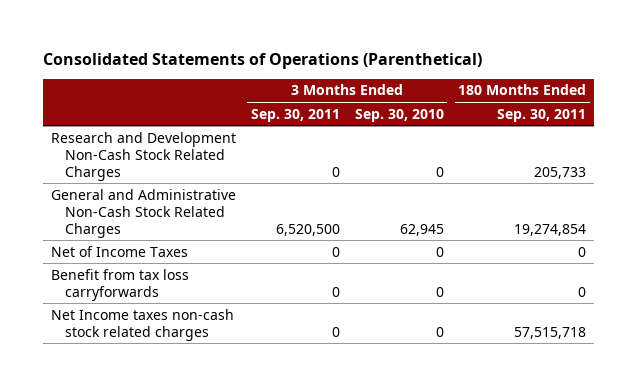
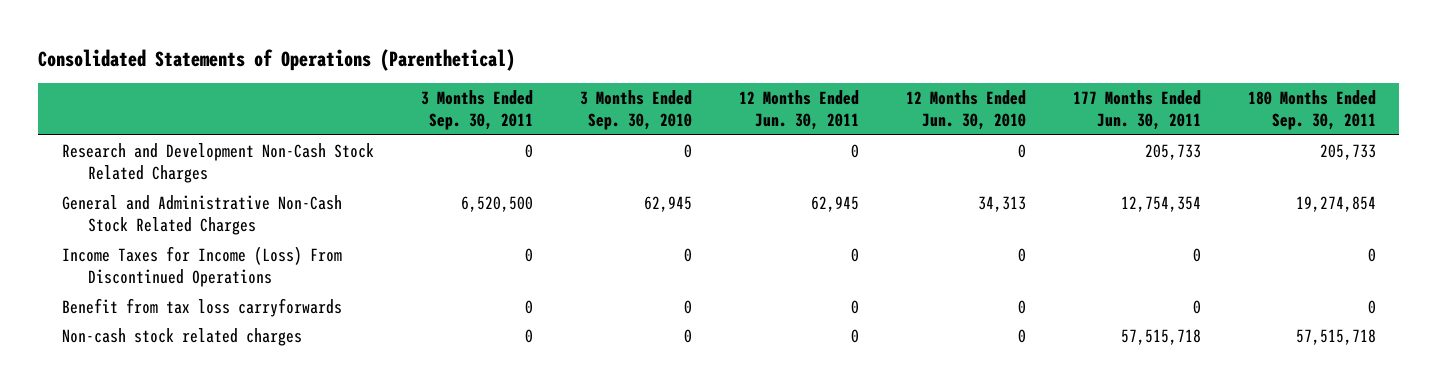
none -> [738,89,859,131] 12 Months Ended Jun. 30, 2011
none -> [905,89,1026,131] 12 Months Ended Jun. 30, 2010
none -> [1072,89,1201,131] 177 Months Ended Jun. 30, 2011
[50,245,188,257] Net of Income Taxes -> [61,245,342,288] Income Taxes for Income (Loss) From Discontinued Operations
[50,308,234,341] Net Income taxes non-cash stock related charges -> [61,327,302,346] Non-cash stock related charges

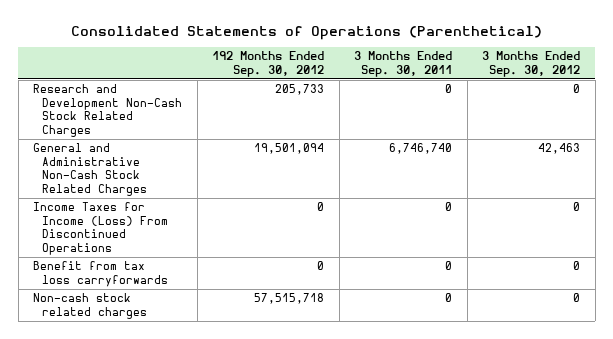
[579,89,692,131] 3 Months Ended Sep. 30, 2010 -> none
[738,89,859,131] 12 Months Ended Jun. 30, 2011 -> none
[905,89,1026,131] 12 Months Ended Jun. 30, 2010 -> none
[1072,89,1201,131] 177 Months Ended Jun. 30, 2011 -> none
[1247,89,1376,131] 180 Months Ended Sep. 30, 2011 -> none
none -> [212,51,325,77] 192 Months Ended Sep. 30, 2012
none -> [482,51,581,77] 3 Months Ended Sep. 30, 2012
[460,195,533,212] 6,520,500 -> [389,143,453,155] 6,746,740

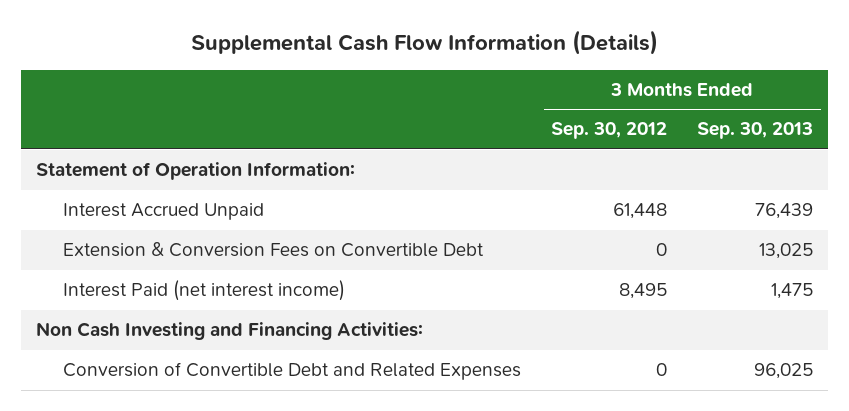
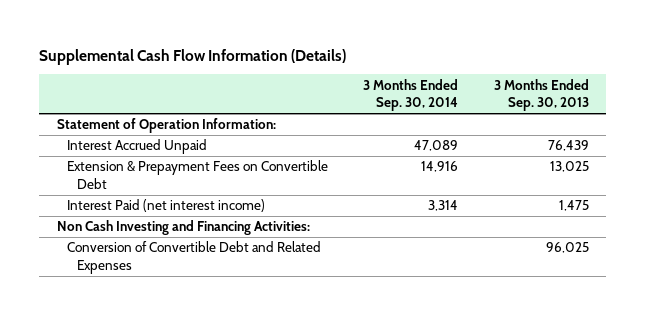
[551,122,668,140] Sep. 30, 2012 -> none
none -> [363,78,459,112] 3 Months Ended Sep. 30, 2014
[63,242,485,258] Extension & Conversion Fees on Convertible Debt -> [66,160,328,190] Extension & Prepayment Fees on Convertible Debt

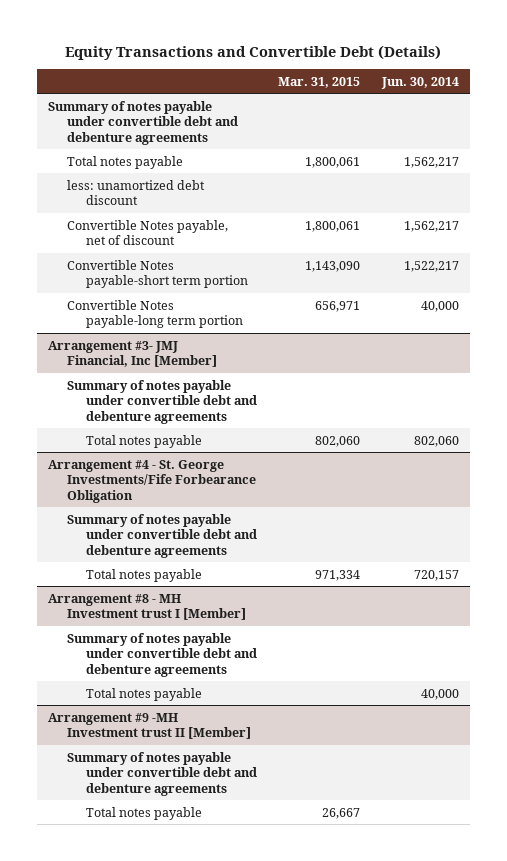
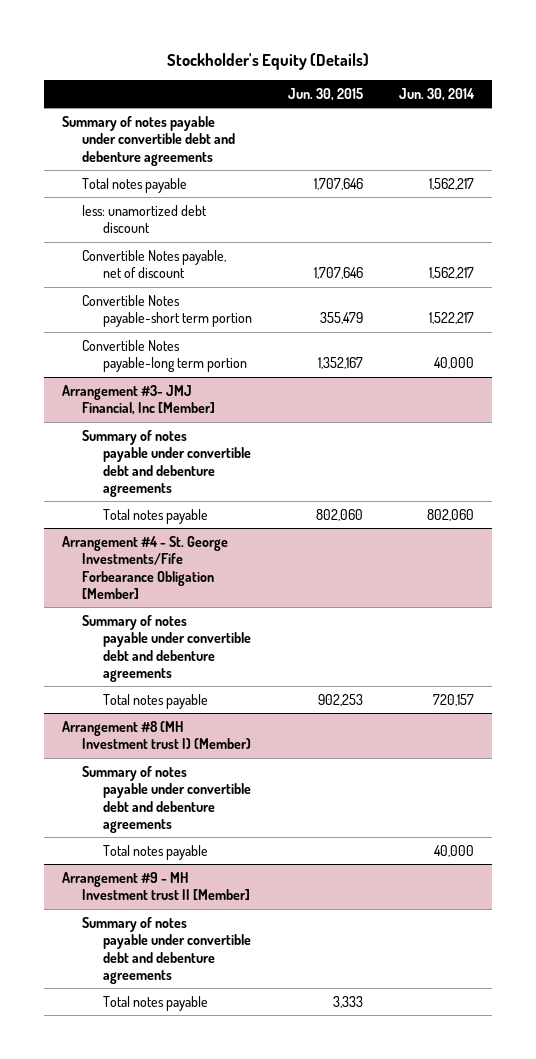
[65,44,442,60] Equity Transactions and Convertible Debt (Details) -> [167,52,370,70] Stockholder's Equity (Details)
[278,76,361,88] Mar. 31, 2015 -> none
none -> [288,87,364,101] Jun. 30, 2015
[47,459,256,503] Arrangement #4 - St. George Investments/Fife Forbearance Obligation -> [61,535,228,599] Arrangement #4 - St. George Investments/Fife Forbearance Obligation [Member]
[47,593,246,621] Arrangement #8 - MH Investment trust I [Member] -> [61,720,252,750] Arrangement #8 (MH Investment trust I) (Member)
[47,712,251,740] Arrangement #9 -MH Investment trust II [Member] -> [61,871,251,901] Arrangement #9 - MH Investment trust II [Member]

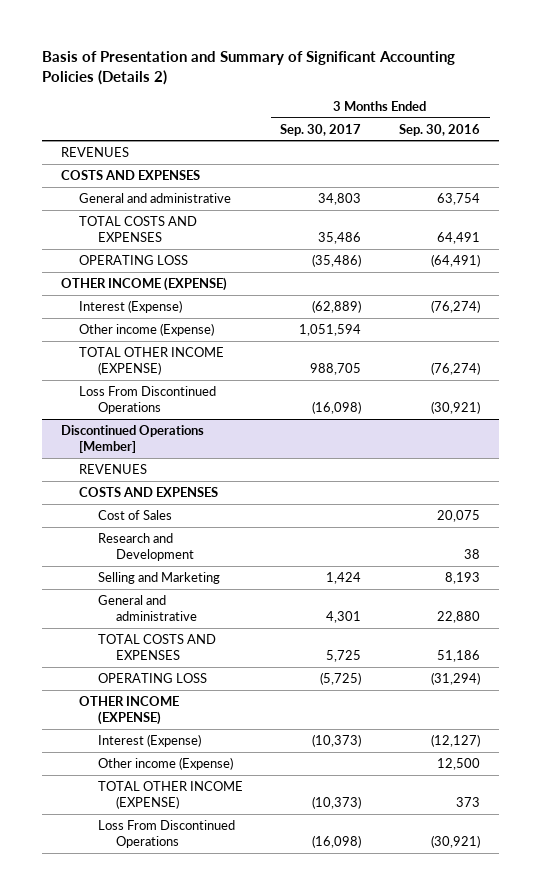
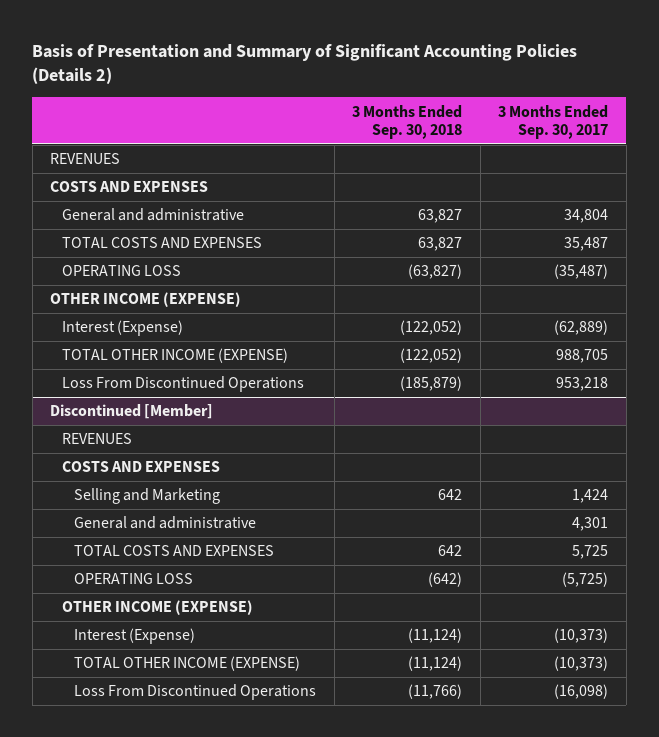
[399,123,481,136] Sep. 30, 2016 -> none
none -> [352,104,463,139] 3 Months Ended Sep. 30, 2018
[318,193,362,206] 34,803 -> [564,209,609,224] 34,804
[318,232,362,245] 35,486 -> [564,237,609,252] 35,487
[312,254,362,268] (35,486) -> [554,264,609,280] (35,487)
[79,323,215,337] Other income (Expense) -> none
[312,401,362,415] (16,098) -> [556,377,609,392] 953,218
[60,425,204,454] Discontinued Operations [Member] -> [50,404,214,420] Discontinued [Member]
[97,510,172,521] Cost of Sales -> none
[97,533,194,562] Research and Development -> none
[97,757,233,771] Other income (Expense) -> none

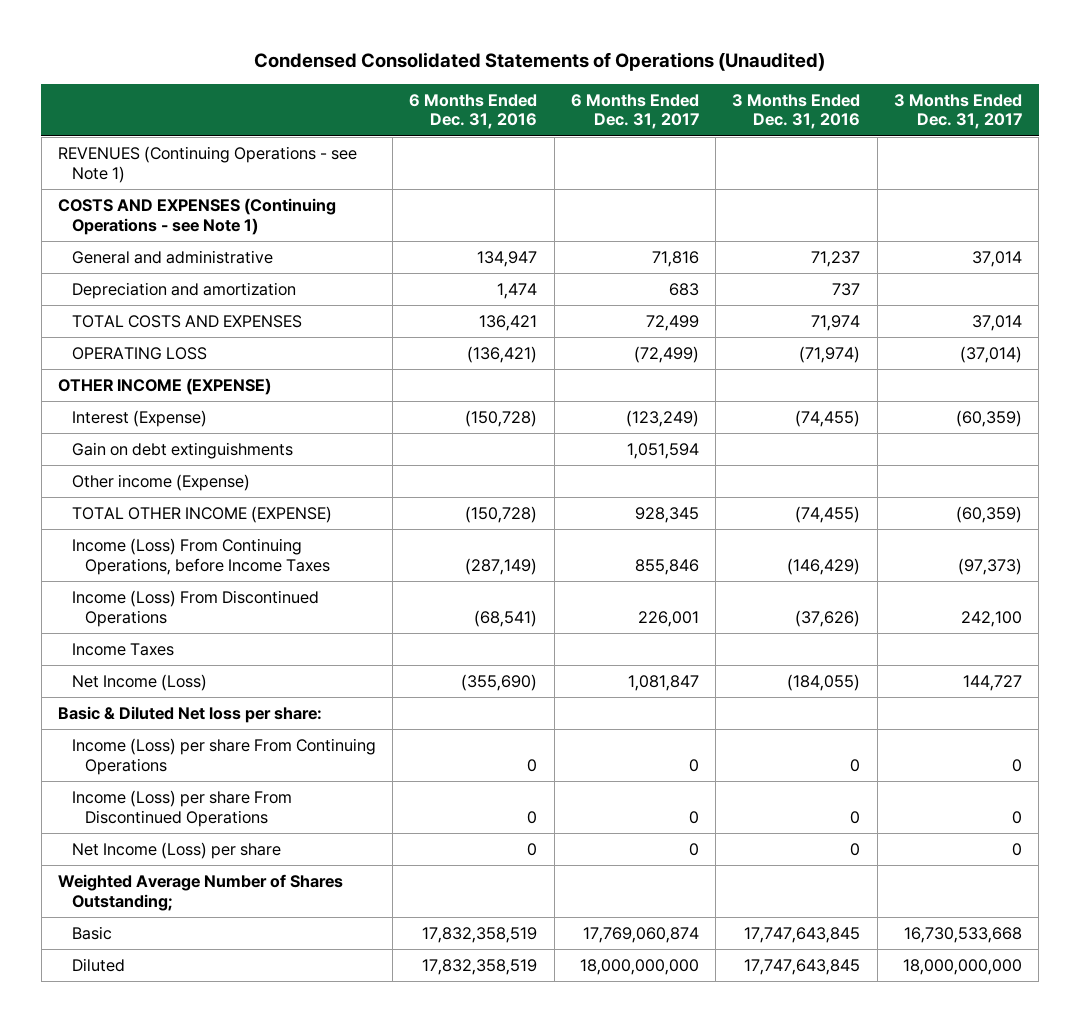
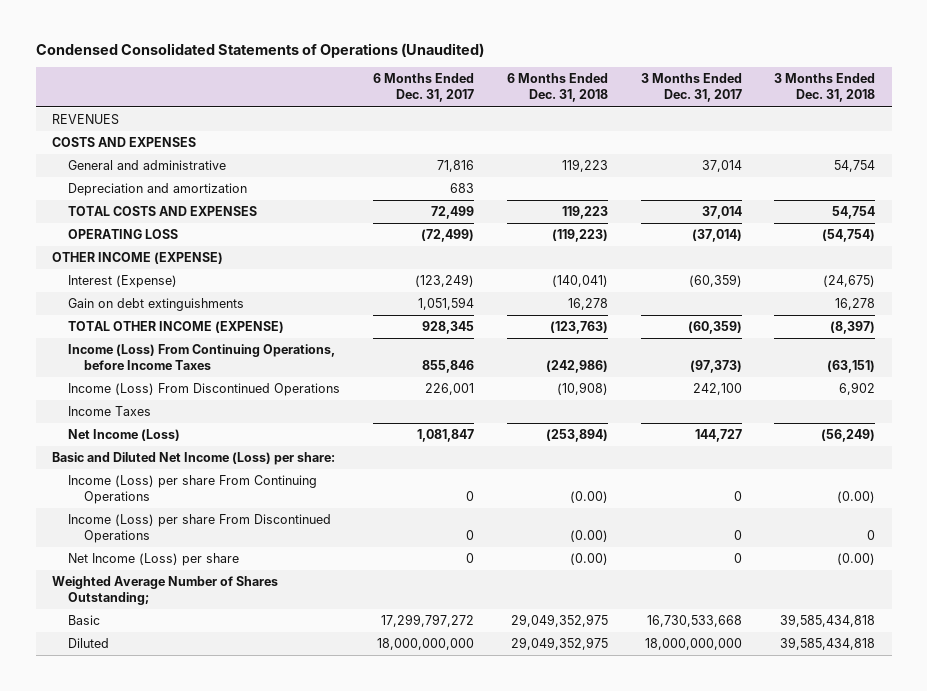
[409,93,538,130] 6 Months Ended Dec. 31, 2016 -> none
[732,93,861,130] 3 Months Ended Dec. 31, 2016 -> none
none -> [506,73,608,103] 6 Months Ended Dec. 31, 2018
none -> [774,73,876,103] 3 Months Ended Dec. 31, 2018
[58,145,358,183] REVENUES (Continuing Operations - see Note 1) -> [51,114,119,126] REVENUES
[58,197,337,235] COSTS AND EXPENSES (Continuing Operations - see Note 1) -> [51,137,196,148] COSTS AND EXPENSES
[71,473,250,491] Other income (Expense) -> none
[58,705,323,723] Basic & Diluted Net loss per share: -> [51,452,335,466] Basic and Diluted Net Income (Loss) per share:
[582,926,699,943] 17,769,060,874 -> [380,614,474,628] 17,299,797,272

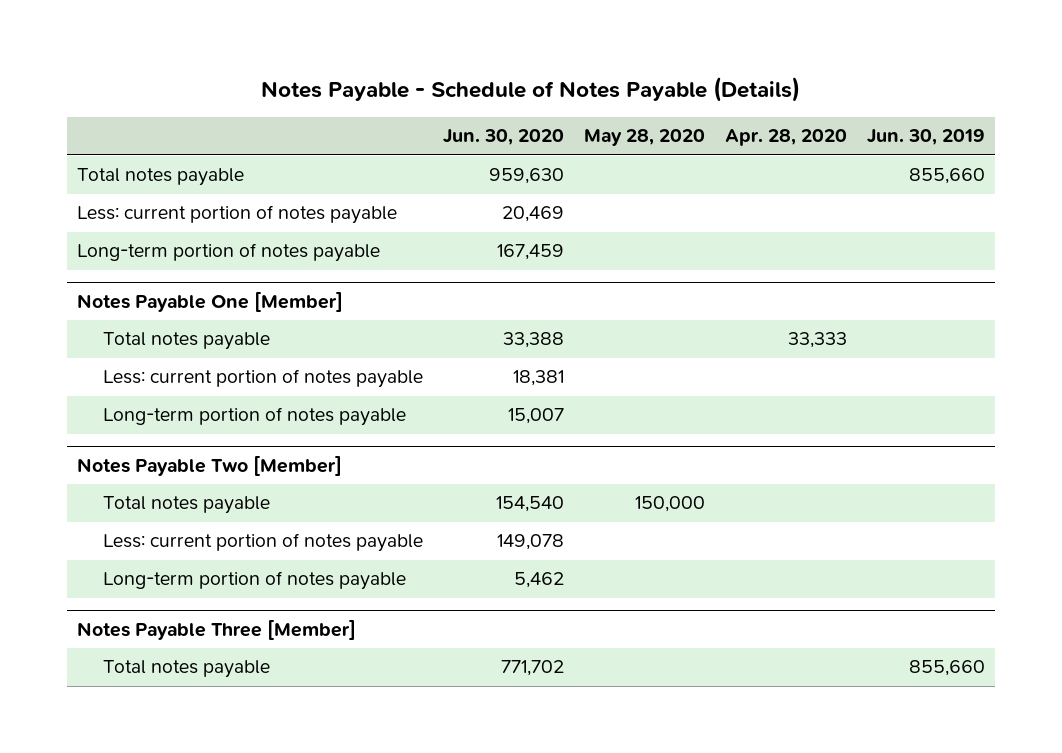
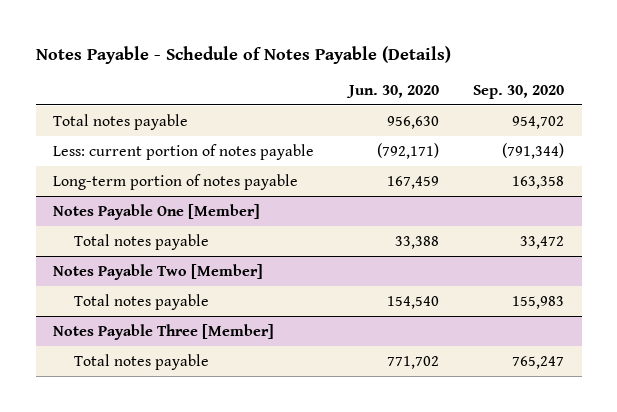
[583,129,705,147] May 28, 2020 -> none
[724,129,847,147] Apr. 28, 2020 -> none
[866,129,985,146] Jun. 30, 2019 -> none
none -> [473,84,565,99] Sep. 30, 2020
[489,168,565,185] 959,630 -> [386,115,439,129] 956,630
[502,206,565,223] 20,469 -> [376,142,439,159] (792,171)
[103,369,424,389] Less: current portion of notes payable -> none
[103,407,407,427] Long-term portion of notes payable -> none
[103,533,424,553] Less: current portion of notes payable -> none
[103,571,407,591] Long-term portion of notes payable -> none

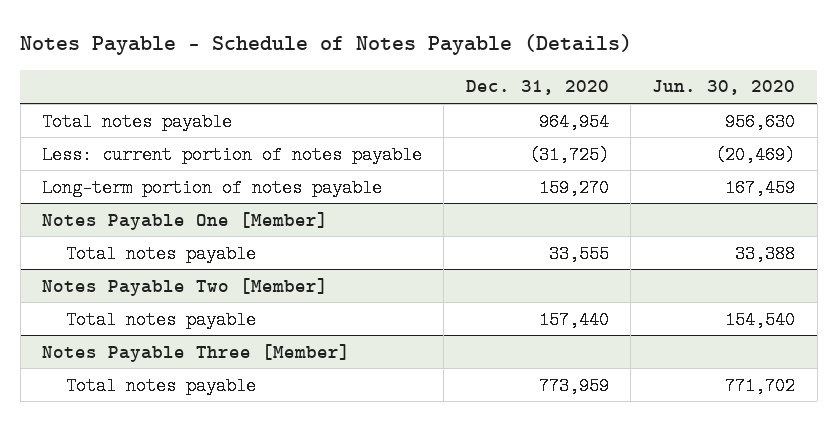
[473,84,565,99] Sep. 30, 2020 -> none
none -> [465,80,609,96] Dec. 31, 2020
[376,142,439,159] (792,171) -> [715,145,796,164] (20,469)

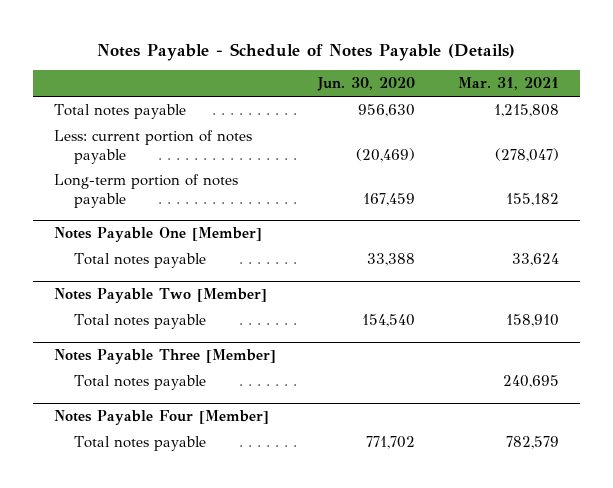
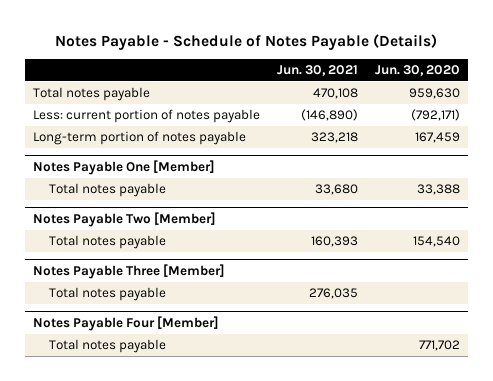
[457,77,559,91] Mar. 31, 2021 -> none
none -> [276,65,358,77] Jun. 30, 2021
[358,103,416,117] 956,630 -> [408,88,460,100] 959,630
[356,147,416,162] (20,469) -> [410,109,460,122] (792,171)

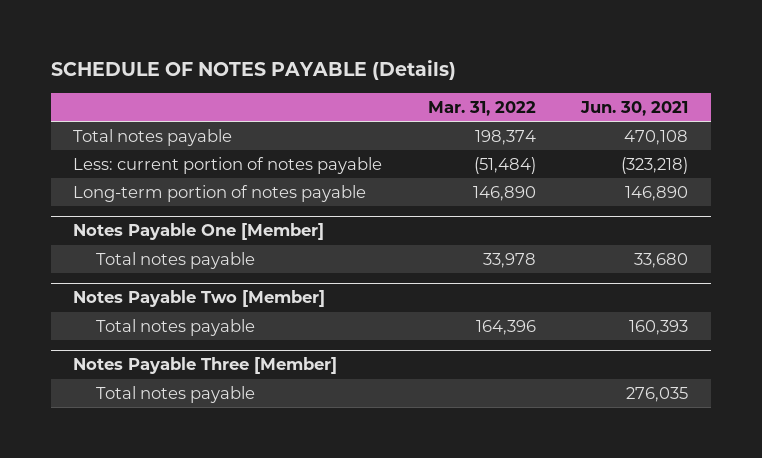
[55,33,438,50] Notes Payable - Schedule of Notes Payable (Details) -> [50,60,456,81] SCHEDULE OF NOTES PAYABLE (Details)
[374,65,460,77] Jun. 30, 2020 -> none
none -> [427,100,536,116] Mar. 31, 2022
[300,109,358,122] (146,890) -> [621,156,689,174] (323,218)
[310,132,358,144] 323,218 -> [625,185,689,201] 146,890
[33,315,220,331] Notes Payable Four [Member] -> none
[49,339,167,354] Total notes payable -> none

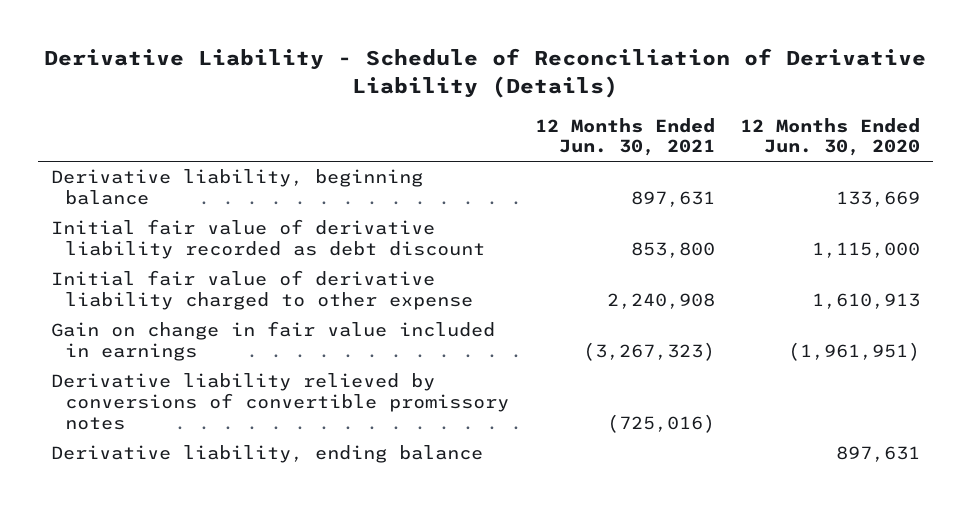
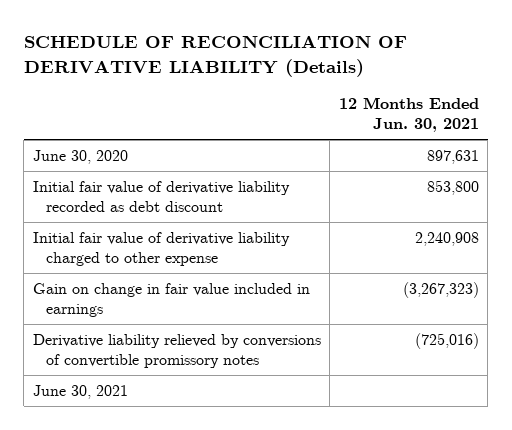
[44,48,927,98] Derivative Liability - Schedule of Reconciliation of Derivative Liability (Details) -> [23,35,407,77] SCHEDULE OF RECONCILIATION OF DERIVATIVE LIABILITY (Details)
[740,117,921,157] 12 Months Ended Jun. 30, 2020 -> none
[50,169,423,206] Derivative liability, beginning balance -> [32,149,128,164] June 30, 2020
[50,445,483,464] Derivative liability, ending balance -> [32,384,128,399] June 30, 2021

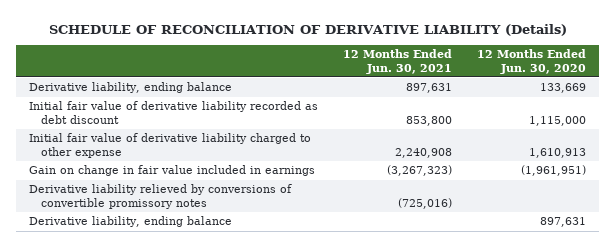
none -> [477,49,587,74] 12 Months Ended Jun. 30, 2020
[32,149,128,164] June 30, 2020 -> [28,82,232,94] Derivative liability, ending balance
[32,384,128,399] June 30, 2021 -> [28,216,232,228] Derivative liability, ending balance

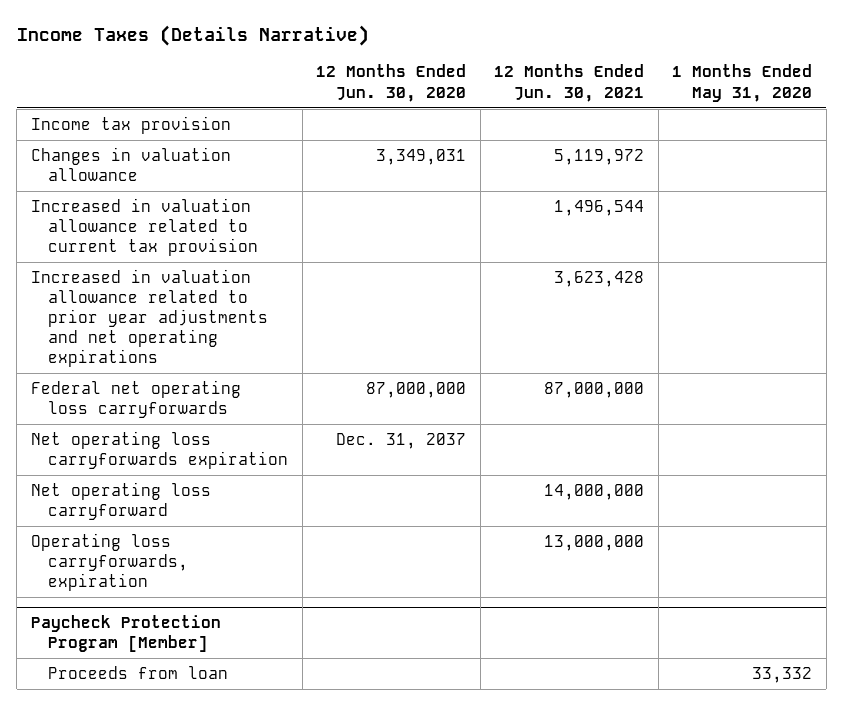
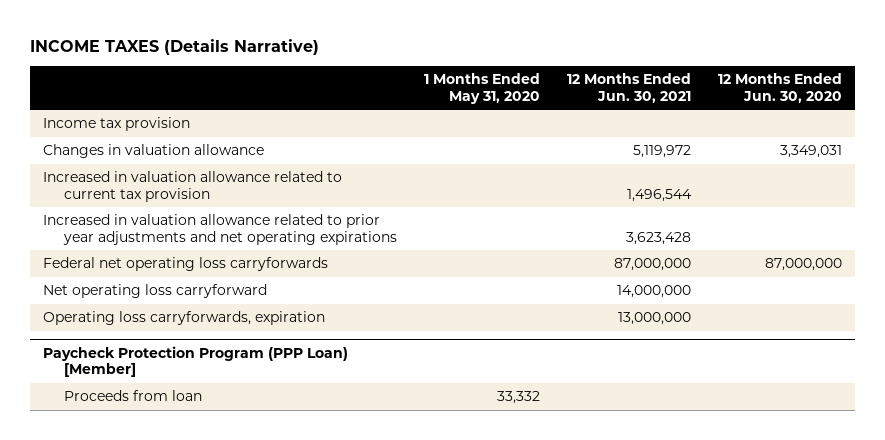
[16,24,369,46] Income Taxes (Details Narrative) -> [30,38,320,55] INCOME TAXES (Details Narrative)
[30,431,289,470] Net operating loss carryforwards expiration -> none
[30,615,221,653] Paycheck Protection Program [Member] -> [43,345,349,378] Paycheck Protection Program (PPP Loan) [Member]

